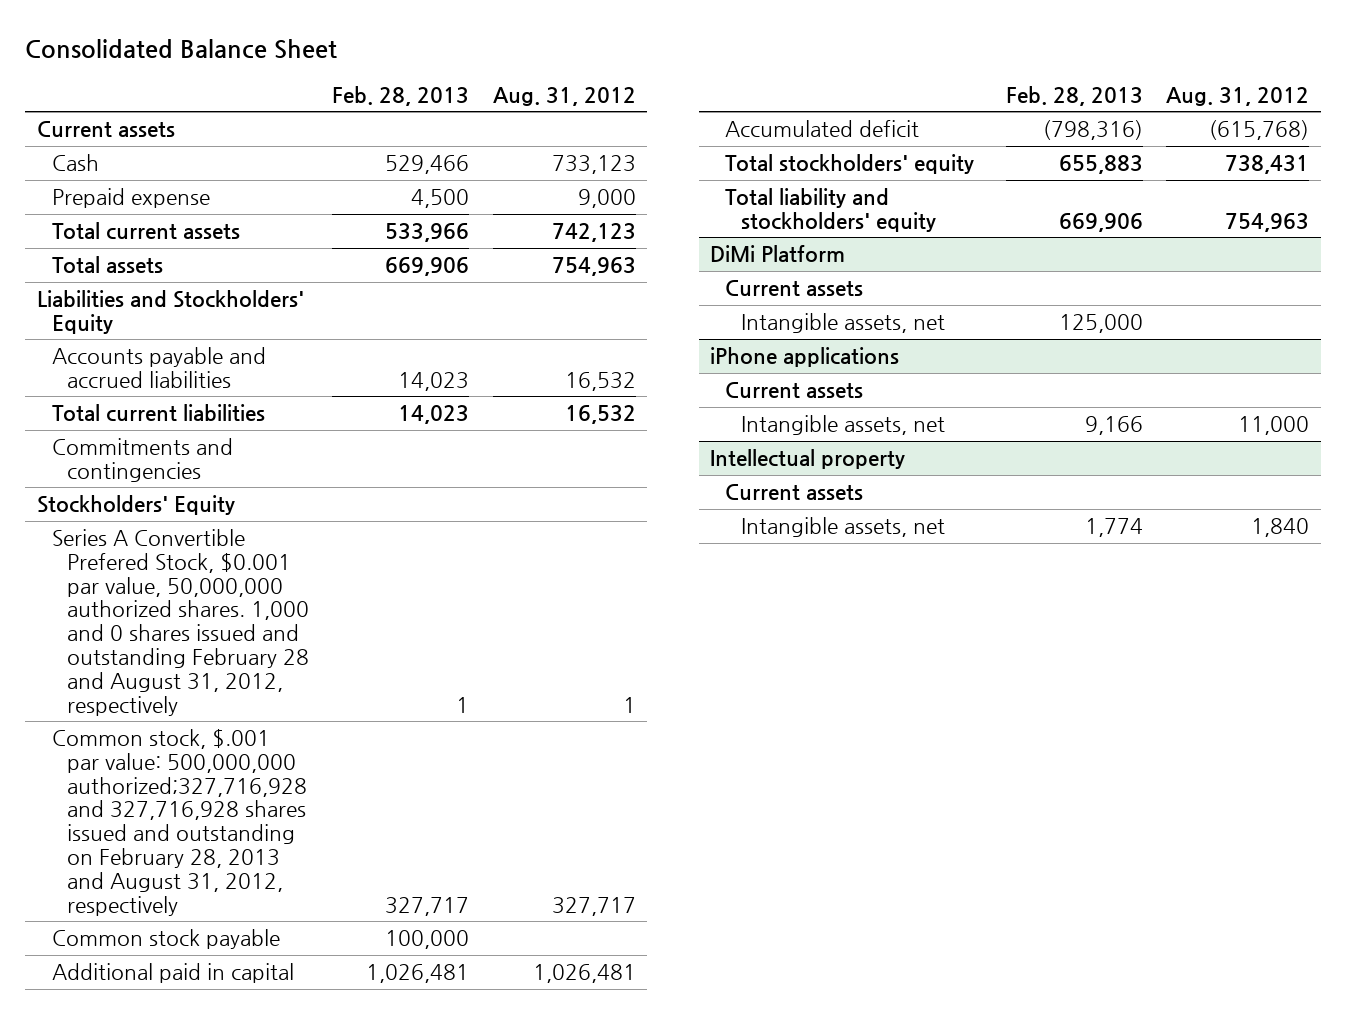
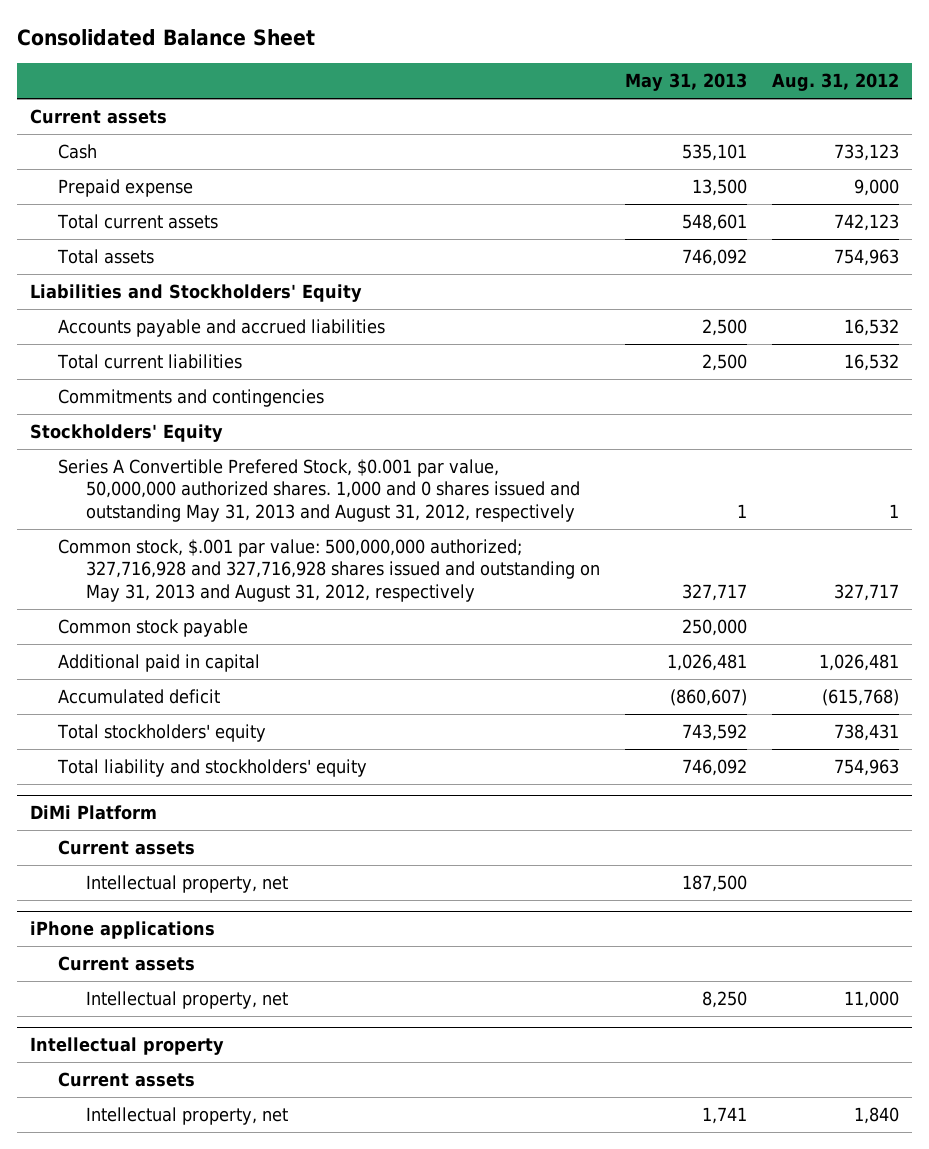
[332,85,470,106] Feb. 28, 2013 -> none
none -> [625,73,748,92] May 31, 2013
[52,528,310,716] Series A Convertible Prefered Stock, $0.001 par value, 50,000,000 authorized shares. 1,000 and 0 shares issued and outstanding February 28 and August 31, 2012, respectively -> [58,459,581,522] Series A Convertible Prefered Stock, $0.001 par value, 50,000,000 authorized shares. 1,000 and 0 shares issued and outstanding May 31, 2013 and August 31, 2012, respectively
[52,728,308,916] Common stock, $.001 par value: 500,000,000 authorized;327,716,928 and 327,716,928 shares issued and outstanding on February 28, 2013 and August 31, 2012, respectively -> [58,539,601,602] Common stock, $.001 par value: 500,000,000 authorized; 327,716,928 and 327,716,928 shares issued and outstanding on May 31, 2013 and August 31, 2012, respectively
[740,312,945,333] Intangible assets, net -> [86,875,289,894] Intellectual property, net
[740,414,945,435] Intangible assets, net -> [86,991,289,1010] Intellectual property, net
[740,516,945,537] Intangible assets, net -> [86,1107,289,1126] Intellectual property, net

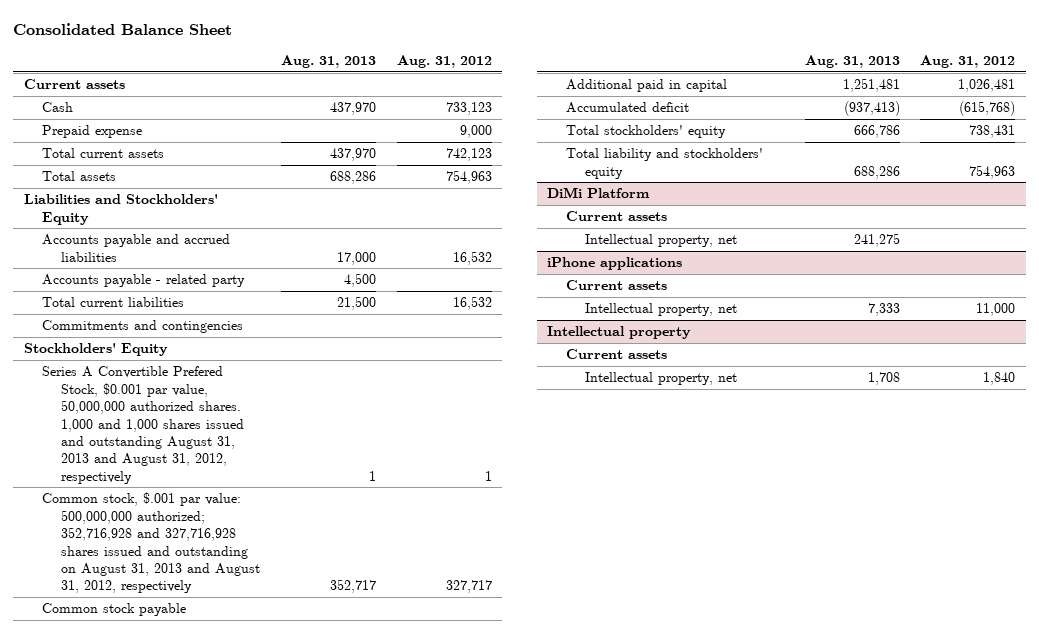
[625,73,748,92] May 31, 2013 -> none
none -> [281,54,377,68] Aug. 31, 2013
none -> [42,274,246,288] Accounts payable - related party
[58,459,581,522] Series A Convertible Prefered Stock, $0.001 par value, 50,000,000 authorized shares. 1,000 and 0 shares issued and outstanding May 31, 2013 and August 31, 2012, respectively -> [42,366,245,484] Series A Convertible Prefered Stock, $0.001 par value, 50,000,000 authorized shares. 1,000 and 1,000 shares issued and outstanding August 31, 2013 and August 31, 2012, respectively
[58,539,601,602] Common stock, $.001 par value: 500,000,000 authorized; 327,716,928 and 327,716,928 shares issued and outstanding on May 31, 2013 and August 31, 2012, respectively -> [42,492,261,594] Common stock, $.001 par value: 500,000,000 authorized; 352,716,928 and 327,716,928 shares issued and outstanding on August 31, 2013 and August 31, 2012, respectively

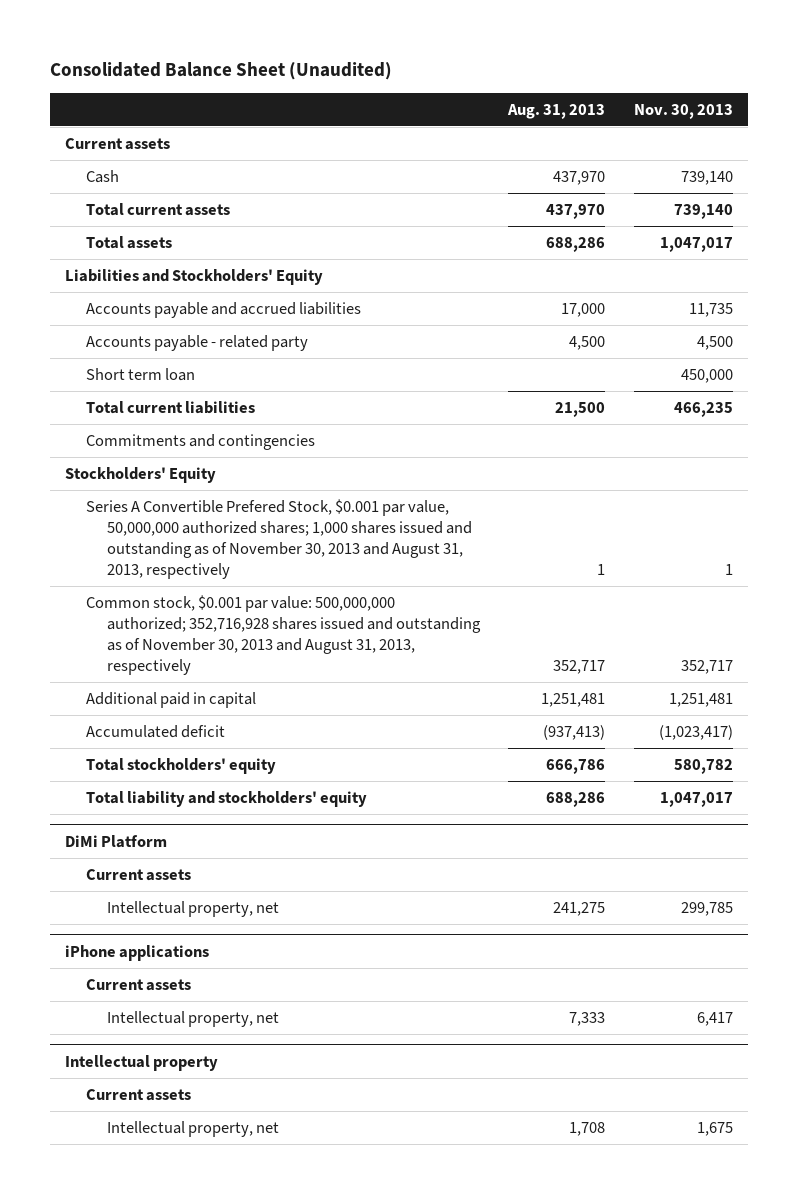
[13,22,233,35] Consolidated Balance Sheet -> [50,61,393,80] Consolidated Balance Sheet (Unaudited)
[396,54,492,68] Aug. 31, 2012 -> none
none -> [634,103,734,119] Nov. 30, 2013
[42,125,143,139] Prepaid expense -> none
none -> [85,368,195,382] Short term loan
[42,603,187,617] Common stock payable -> none
[42,366,245,484] Series A Convertible Prefered Stock, $0.001 par value, 50,000,000 authorized shares. 1,000 and 1,000 shares issued and outstanding August 31, 2013 and August 31, 2012, respectively -> [85,499,472,579] Series A Convertible Prefered Stock, $0.001 par value, 50,000,000 authorized shares; 1,000 shares issued and outstanding as of November 30, 2013 and August 31, 2013, respectively
[42,492,261,594] Common stock, $.001 par value: 500,000,000 authorized; 352,716,928 and 327,716,928 shares issued and outstanding on August 31, 2013 and August 31, 2012, respectively -> [85,595,481,675] Common stock, $0.001 par value: 500,000,000 authorized; 352,716,928 shares issued and outstanding as of November 30, 2013 and August 31, 2013, respectively

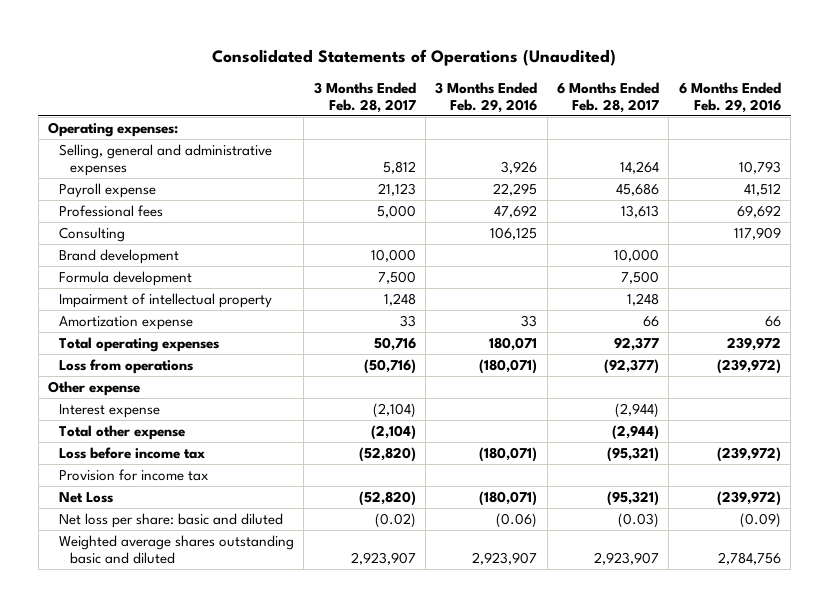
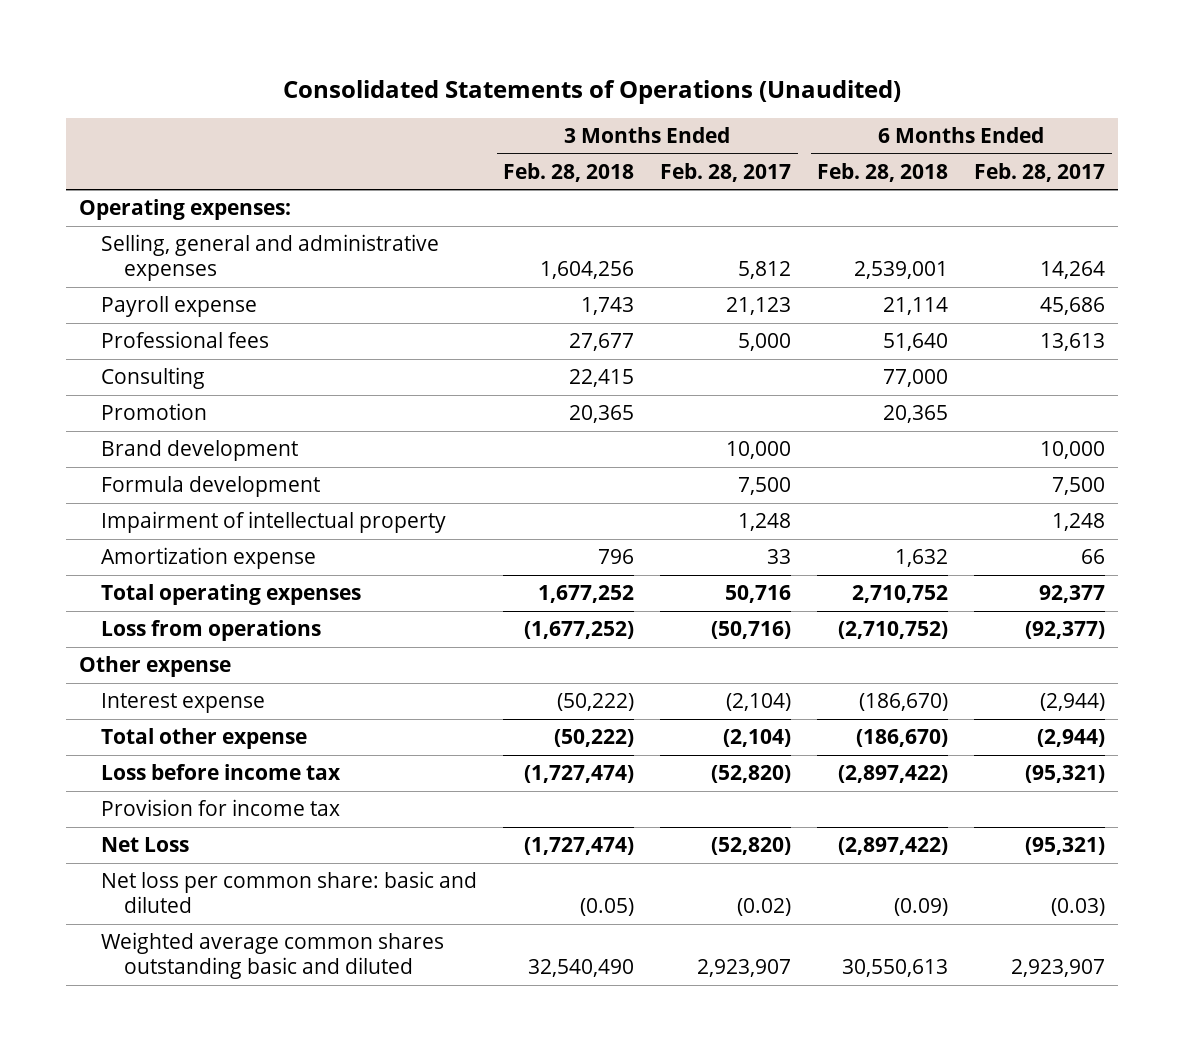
[435,81,538,113] 3 Months Ended Feb. 29, 2016 -> none
[678,81,781,113] 6 Months Ended Feb. 29, 2016 -> none
none -> [503,162,635,182] Feb. 28, 2018
none -> [817,162,949,182] Feb. 28, 2018
none -> [101,403,208,421] Promotion
[58,512,283,528] Net loss per share: basic and diluted -> [101,871,478,914] Net loss per common share: basic and diluted
[58,534,294,565] Weighted average shares outstanding basic and diluted -> [101,932,445,980] Weighted average common shares outstanding basic and diluted

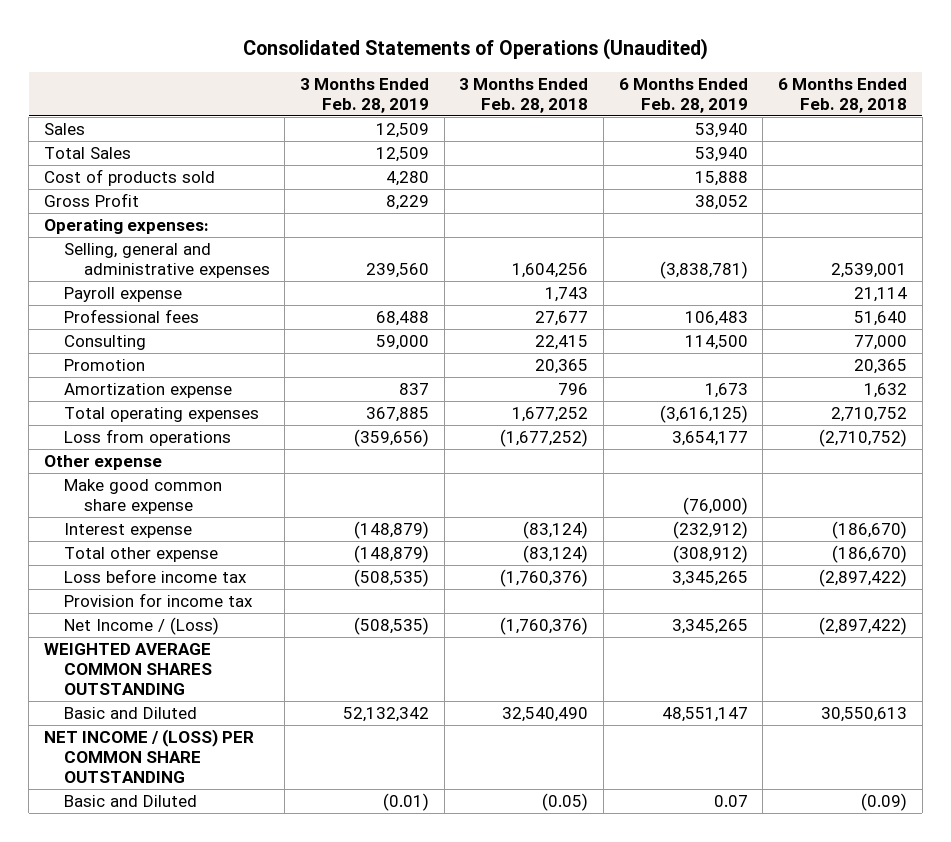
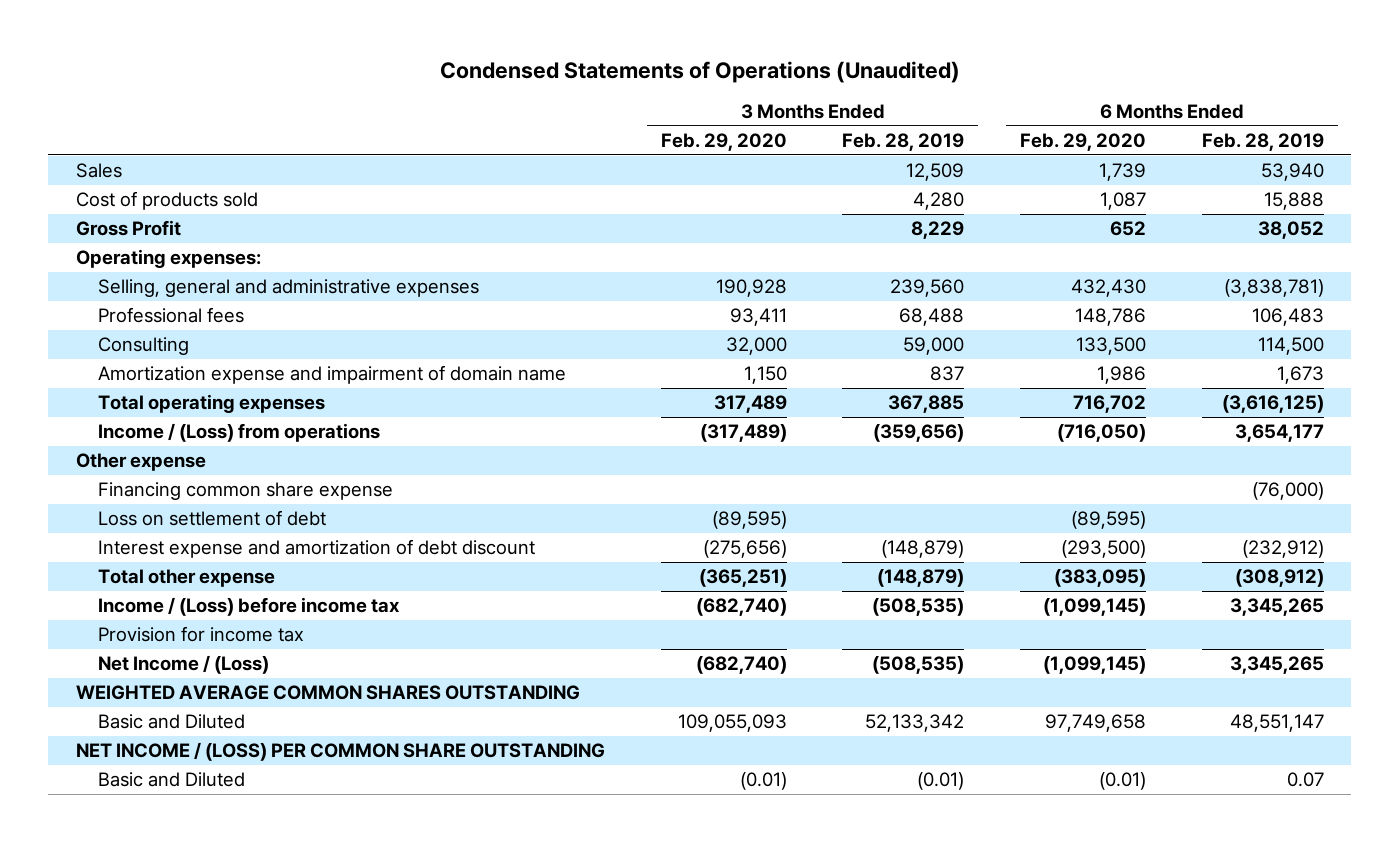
[242,37,708,60] Consolidated Statements of Operations (Unaudited) -> [439,60,960,83] Condensed Statements of Operations (Unaudited)
[459,77,589,113] 3 Months Ended Feb. 28, 2018 -> none
[778,77,908,113] 6 Months Ended Feb. 28, 2018 -> none
none -> [660,133,787,152] Feb. 29, 2020
none -> [1020,133,1147,152] Feb. 29, 2020
[44,147,132,160] Total Sales -> none
[63,287,182,303] Payroll expense -> none
[63,359,145,372] Promotion -> none
[63,383,232,399] Amortization expense -> [98,365,567,385] Amortization expense and impairment of domain name
[63,429,231,447] Loss from operations -> [98,423,381,443] Income / (Loss) from operations
[63,479,222,514] Make good common share expense -> [98,482,394,501] Financing common share expense
none -> [98,510,327,527] Loss on settlement of debt
[63,523,192,539] Interest expense -> [98,539,536,559] Interest expense and amortization of debt discount
[63,569,247,584] Loss before income tax -> [98,597,401,617] Income / (Loss) before income tax
[342,707,429,723] 52,132,342 -> [865,714,965,733] 52,133,342

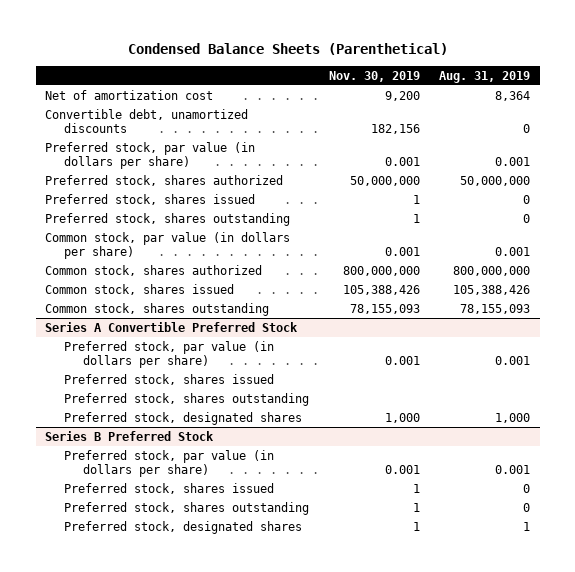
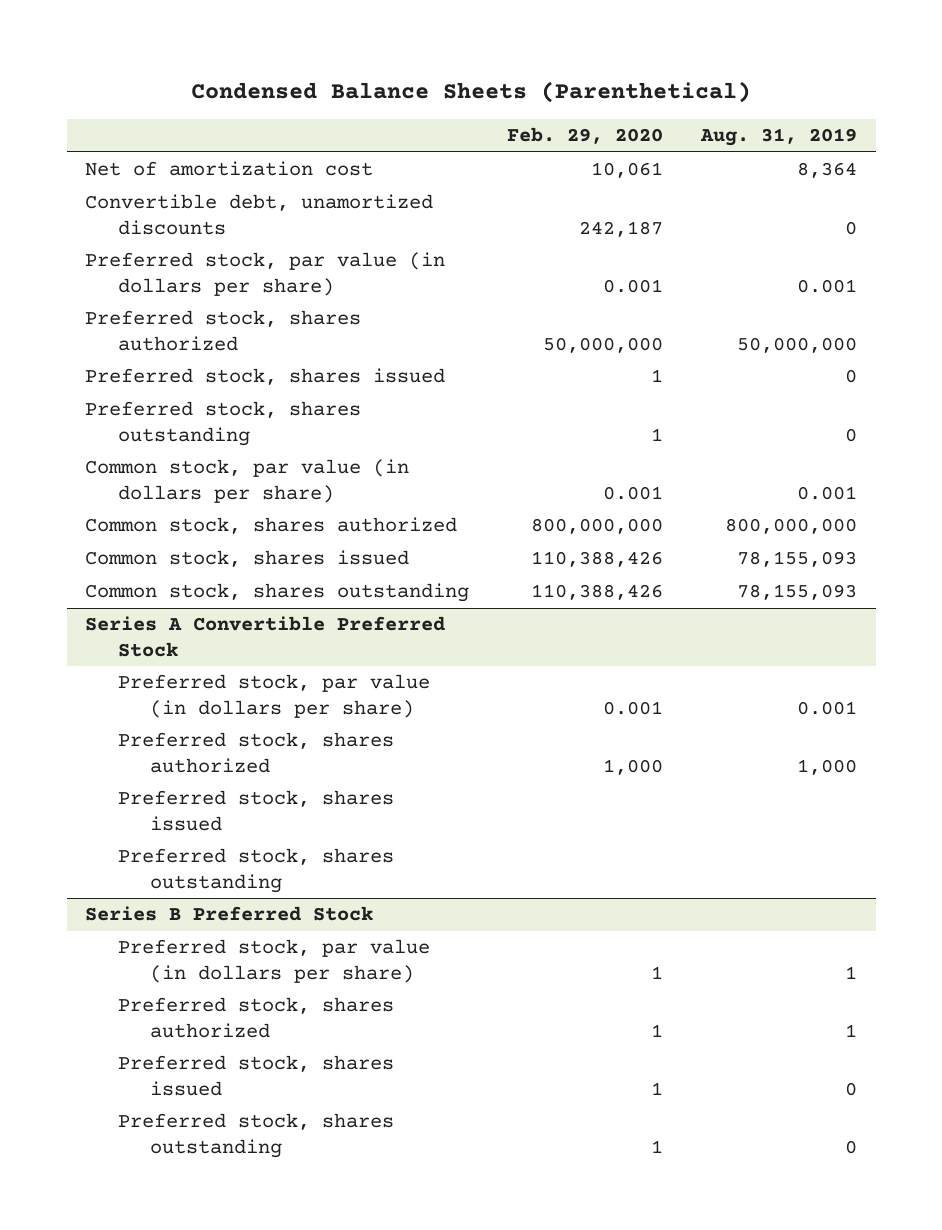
[328,70,420,82] Nov. 30, 2019 -> none
none -> [507,127,664,145] Feb. 29, 2020
[452,284,530,295] 105,388,426 -> [736,551,857,568] 78,155,093
none -> [117,732,394,773] Preferred stock, shares authorized
[64,411,303,425] Preferred stock, designated shares -> none
[494,464,530,474] 0.001 -> [844,965,857,979] 1
none -> [117,997,394,1038] Preferred stock, shares authorized
[64,520,303,534] Preferred stock, designated shares -> none

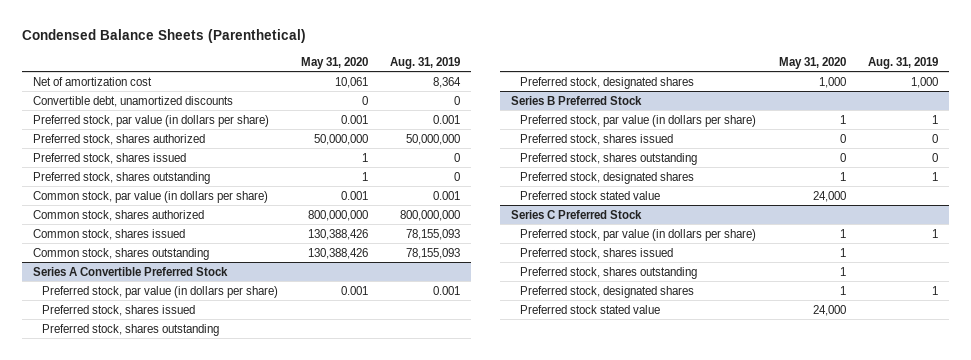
[507,127,664,145] Feb. 29, 2020 -> none
none -> [300,56,368,69] May 31, 2020
[117,732,394,773] Preferred stock, shares authorized -> none
none -> [520,76,695,89] Preferred stock, designated shares
[117,997,394,1038] Preferred stock, shares authorized -> none
none -> [520,171,695,184] Preferred stock, designated shares
none -> [520,190,661,200] Preferred stock stated value
none -> [511,209,643,219] Series C Preferred Stock
none -> [520,228,757,241] Preferred stock, par value (in dollars per share)
none -> [520,247,674,259] Preferred stock, shares issued
none -> [520,266,698,279] Preferred stock, shares outstanding
none -> [520,285,695,298] Preferred stock, designated shares
none -> [520,304,661,314] Preferred stock stated value

